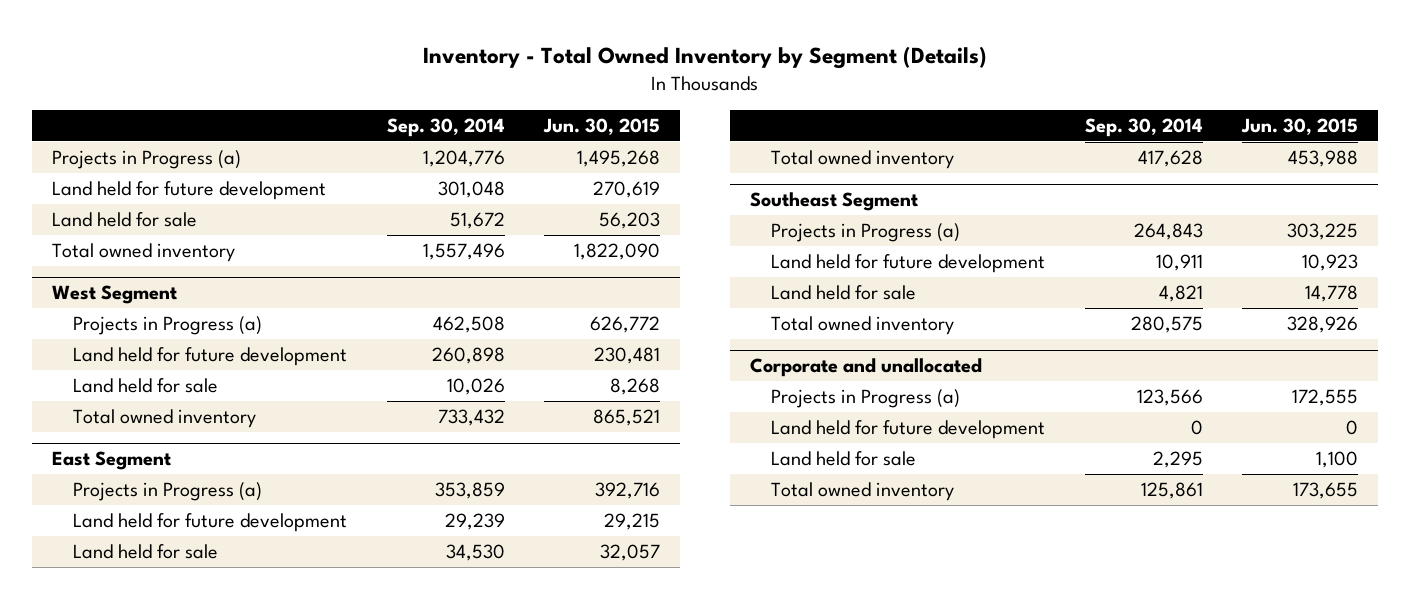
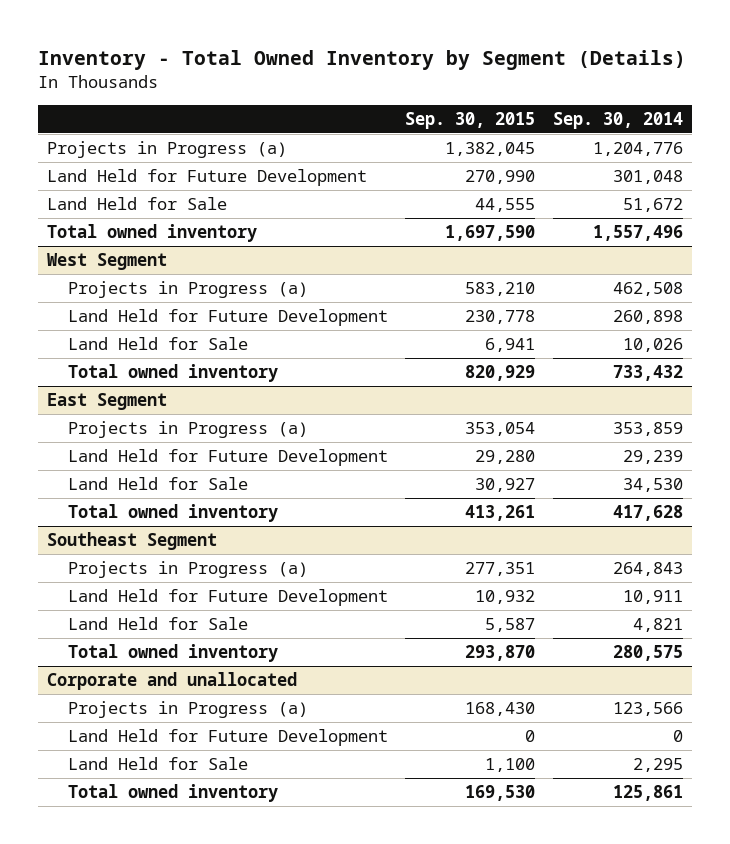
[543,117,661,135] Jun. 30, 2015 -> none
none -> [405,111,536,129] Sep. 30, 2015
[51,180,326,200] Land held for future development -> [46,169,367,187] Land Held for Future Development
[51,211,197,227] Land held for sale -> [46,197,227,211] Land Held for Sale
[73,346,348,366] Land held for future development -> [67,309,388,327] Land Held for Future Development
[73,377,219,393] Land held for sale -> [67,337,248,351] Land Held for Sale
[73,512,348,532] Land held for future development -> [67,449,388,467] Land Held for Future Development
[73,543,219,559] Land held for sale -> [67,477,248,491] Land Held for Sale
[771,253,1046,273] Land held for future development -> [67,589,388,607] Land Held for Future Development
[771,284,917,300] Land held for sale -> [67,617,248,631] Land Held for Sale
[771,419,1046,439] Land held for future development -> [67,729,388,747] Land Held for Future Development
[771,450,917,466] Land held for sale -> [67,757,248,771] Land Held for Sale

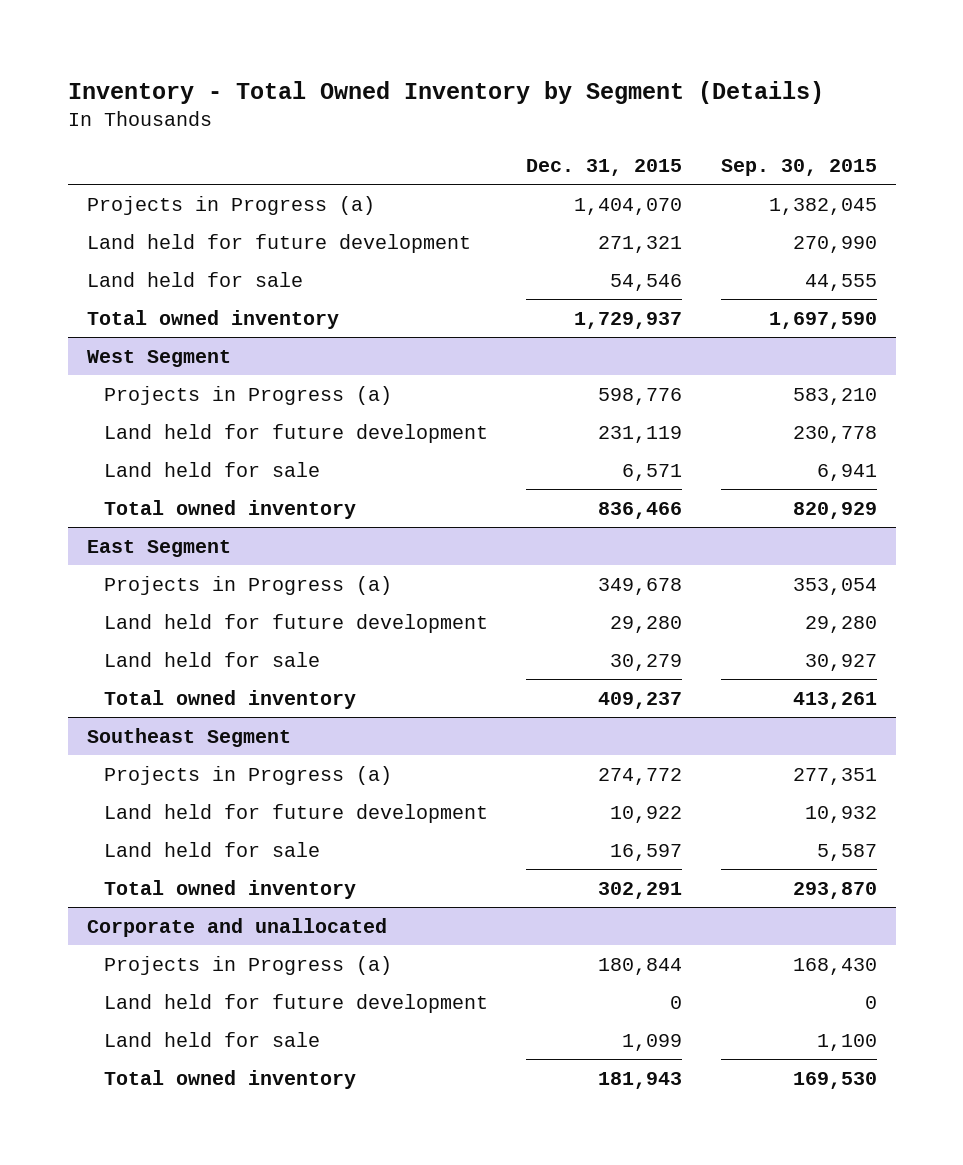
[553,111,684,129] Sep. 30, 2014 -> none
none -> [526,159,683,177] Dec. 31, 2015
[46,169,367,187] Land Held for Future Development -> [86,233,471,253] Land held for future development
[46,197,227,211] Land Held for Sale -> [86,271,303,287] Land held for sale
[67,309,388,327] Land Held for Future Development -> [104,423,489,443] Land held for future development
[67,337,248,351] Land Held for Sale -> [104,461,321,477] Land held for sale
[67,449,388,467] Land Held for Future Development -> [104,613,489,633] Land held for future development
[67,477,248,491] Land Held for Sale -> [104,651,321,667] Land held for sale
[67,589,388,607] Land Held for Future Development -> [104,803,489,823] Land held for future development
[67,617,248,631] Land Held for Sale -> [104,841,321,857] Land held for sale
[67,729,388,747] Land Held for Future Development -> [104,993,489,1013] Land held for future development
[67,757,248,771] Land Held for Sale -> [104,1031,321,1047] Land held for sale

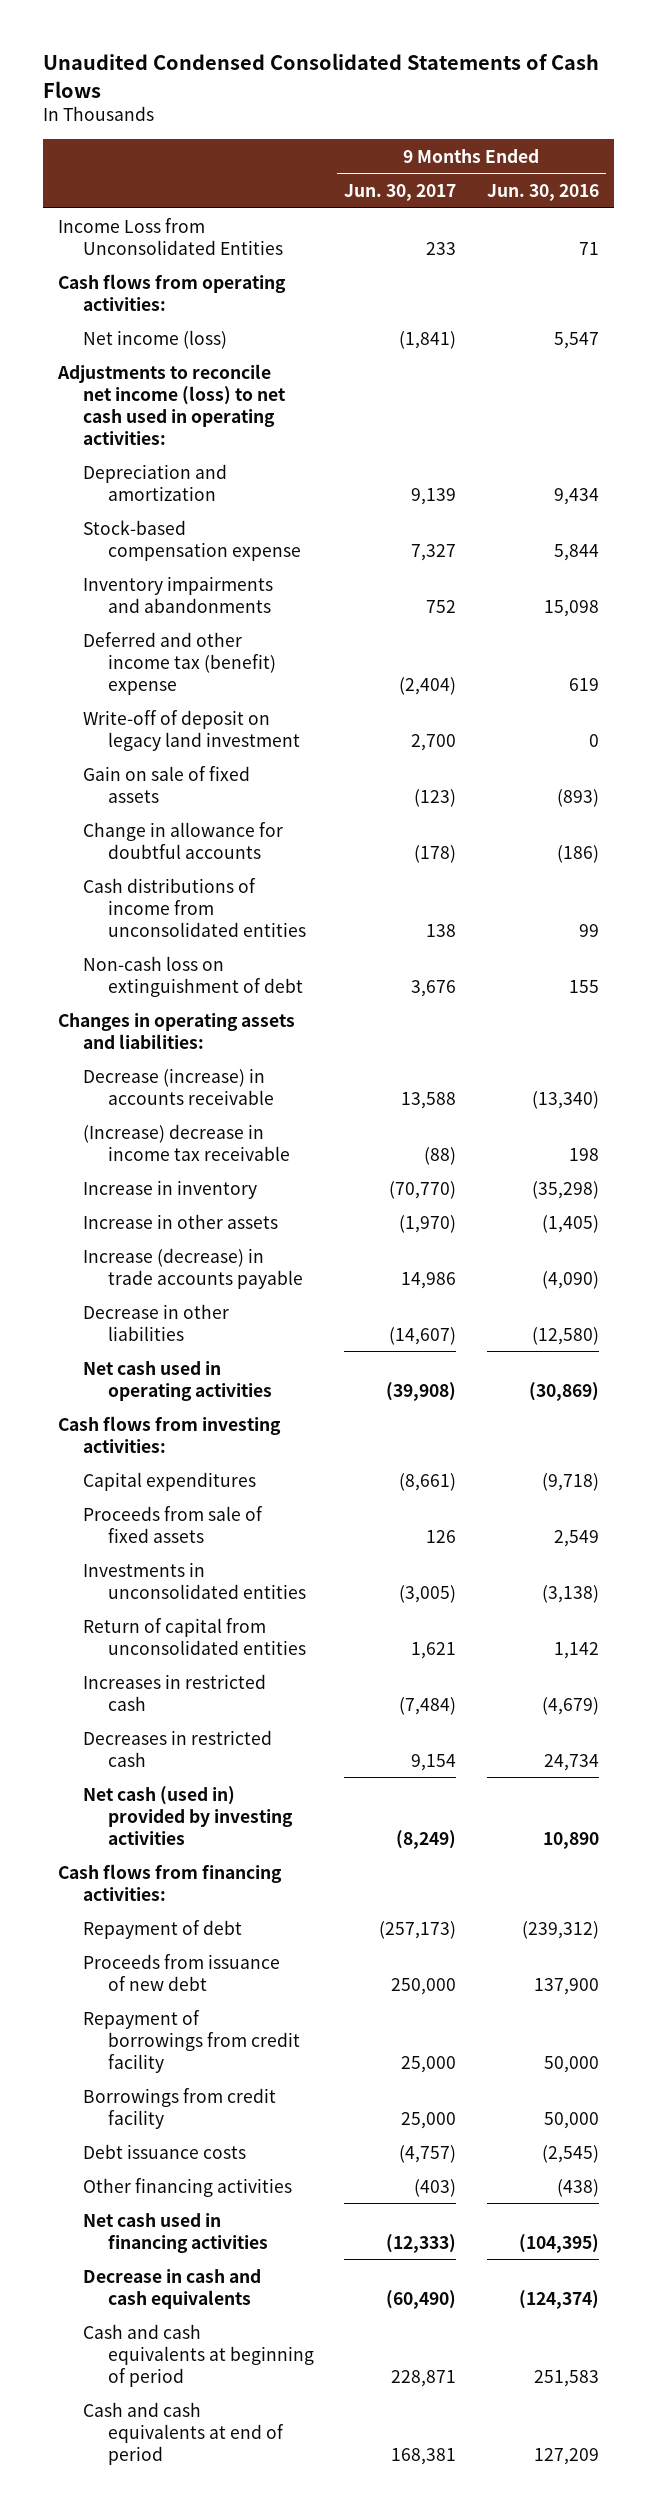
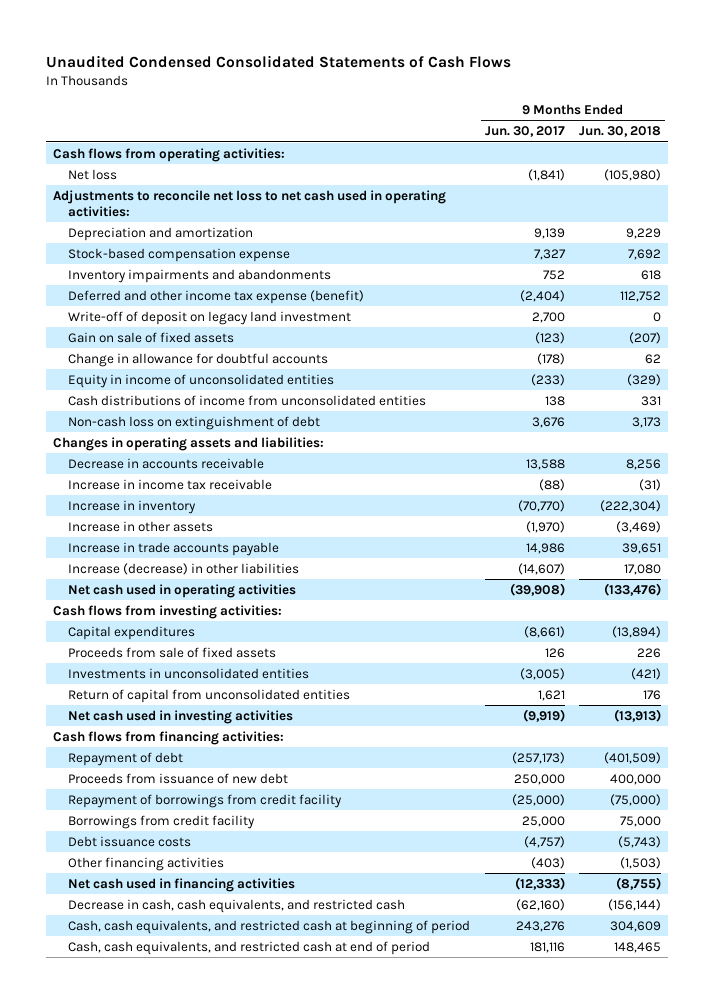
[486,184,599,202] Jun. 30, 2016 -> none
none -> [579,126,662,138] Jun. 30, 2018
[58,217,284,255] Income Loss from Unconsolidated Entities -> none
[83,329,228,349] Net income (loss) -> [68,168,118,180] Net loss
[57,363,287,445] Adjustments to reconcile net income (loss) to net cash used in operating activities: -> [52,189,446,218] Adjustments to reconcile net loss to net cash used in operating activities:
[83,631,276,695] Deferred and other income tax (benefit) expense -> [68,289,365,304] Deferred and other income tax expense (benefit)
none -> [68,373,335,388] Equity in income of unconsolidated entities
[83,1067,274,1105] Decrease (increase) in accounts receivable -> [68,457,265,469] Decrease in accounts receivable
[83,1123,290,1161] (Increase) decrease in income tax receivable -> [68,478,273,490] Increase in income tax receivable
[83,1247,303,1289] Increase (decrease) in trade accounts payable -> [68,541,280,556] Increase in trade accounts payable
[83,1303,230,1341] Decrease in other liabilities -> [68,562,300,575] Increase (decrease) in other liabilities
[83,1673,267,1711] Increases in restricted cash -> none
[83,1729,273,1767] Decreases in restricted cash -> none
[83,1785,293,1845] Net cash (used in) provided by investing activities -> [68,709,294,724] Net cash used in investing activities
[396,1829,457,1849] (8,249) -> [522,708,565,722] (9,919)
[401,2055,457,2073] 25,000 -> [511,793,565,806] (25,000)
[83,2268,262,2309] Decrease in cash and cash equivalents -> [68,898,406,913] Decrease in cash, cash equivalents, and restricted cash
[386,2289,457,2309] (60,490) -> [515,898,565,911] (62,160)
[83,2323,314,2387] Cash and cash equivalents at beginning of period -> [68,919,471,934] Cash, cash equivalents, and restricted cash at beginning of period
[391,2369,457,2387] 228,871 -> [515,920,565,932] 243,276
[83,2401,284,2465] Cash and cash equivalents at end of period -> [68,940,431,955] Cash, cash equivalents, and restricted cash at end of period
[391,2447,457,2465] 168,381 -> [529,941,565,953] 181,116

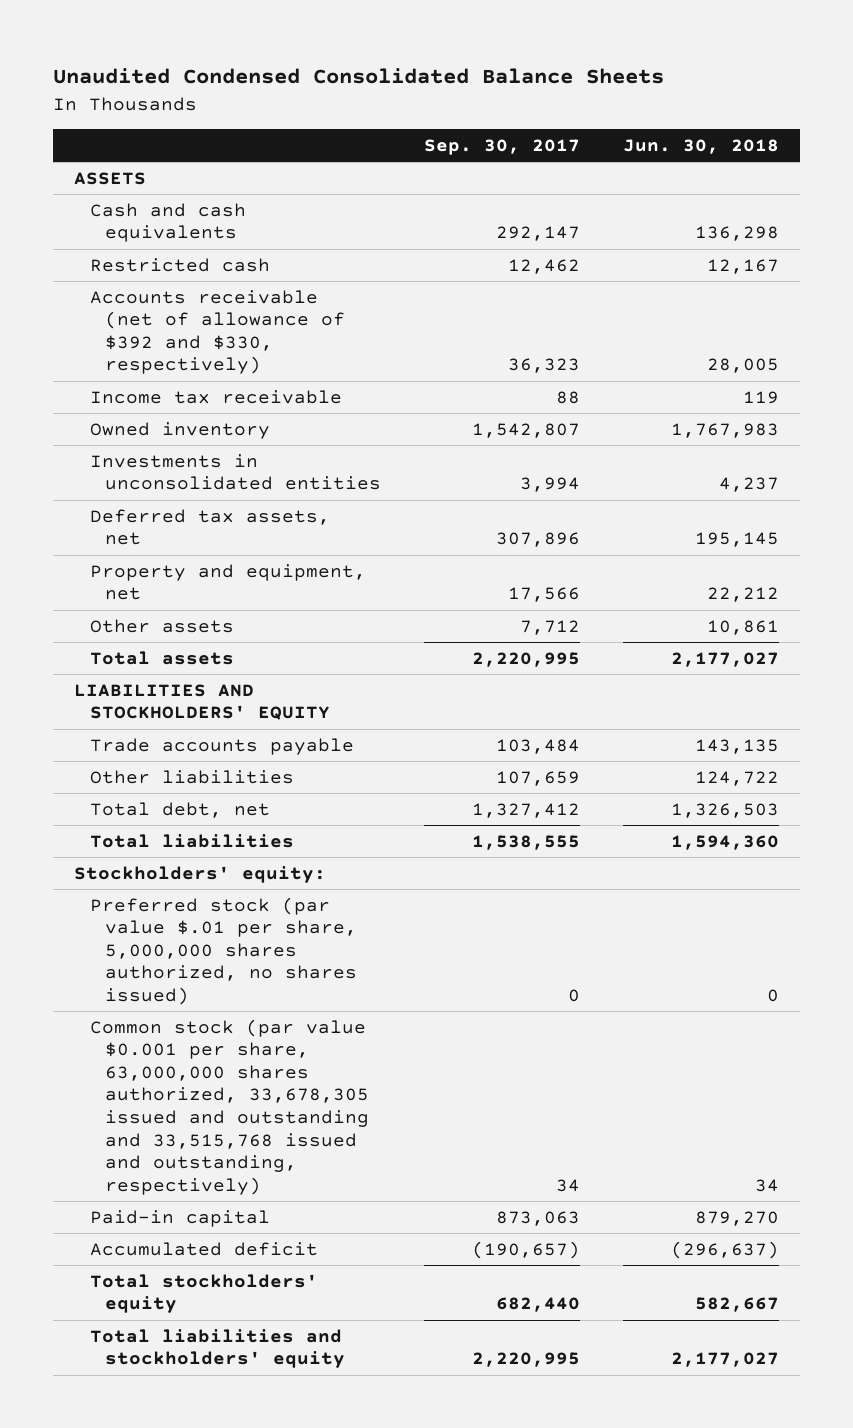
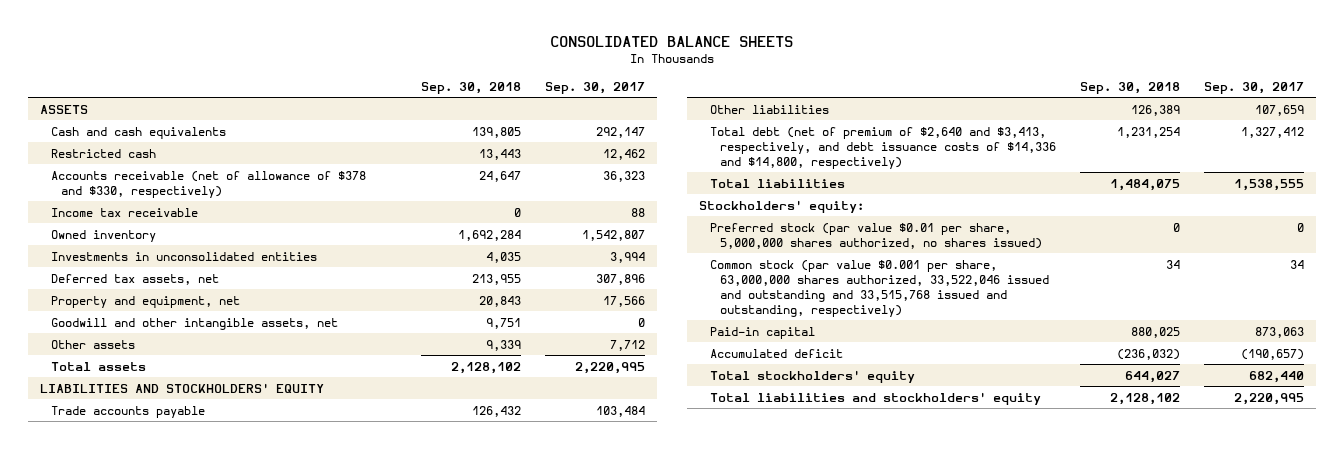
[52,68,664,85] Unaudited Condensed Consolidated Balance Sheets -> [550,35,794,47] CONSOLIDATED BALANCE SHEETS
[622,138,779,154] Jun. 30, 2018 -> none
none -> [421,81,522,94] Sep. 30, 2018
[89,289,345,375] Accounts receivable (net of allowance of $392 and $330, respectively) -> [50,170,366,198] Accounts receivable (net of allowance of $378 and $330, respectively)
none -> [50,317,338,330] Goodwill and other intangible assets, net
[89,801,270,818] Total debt, net -> [709,126,1057,169] Total debt (net of premium of $2,640 and $3,413, respectively, and debt issuance costs of $14,336 and $14,800, respectively)
[89,896,357,1006] Preferred stock (par value $.01 per share, 5,000,000 shares authorized, no shares issued) -> [709,222,1043,249] Preferred stock (par value $0.01 per share, 5,000,000 shares authorized, no shares issued)
[89,1018,369,1195] Common stock (par value $0.001 per share, 63,000,000 shares authorized, 33,678,305 issued and outstanding and 33,515,768 issued and outstanding, respectively) -> [709,259,1050,317] Common stock (par value $0.001 per share, 63,000,000 shares authorized, 33,522,046 issued and outstanding and 33,515,768 issued and outstanding, respectively)

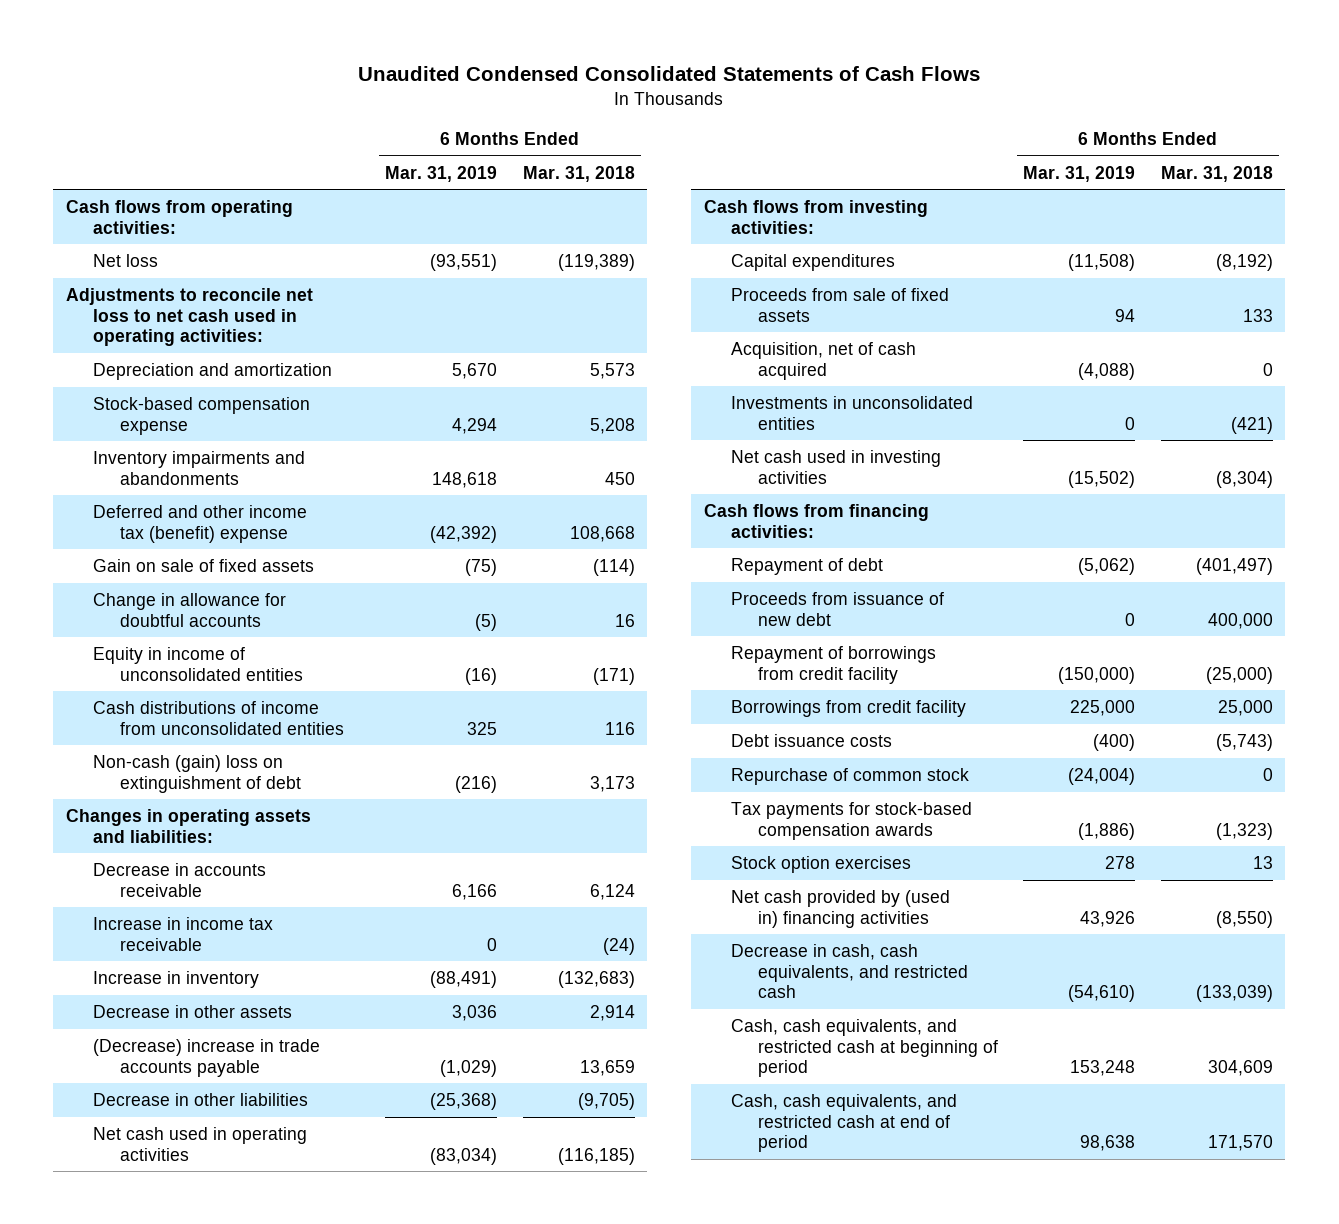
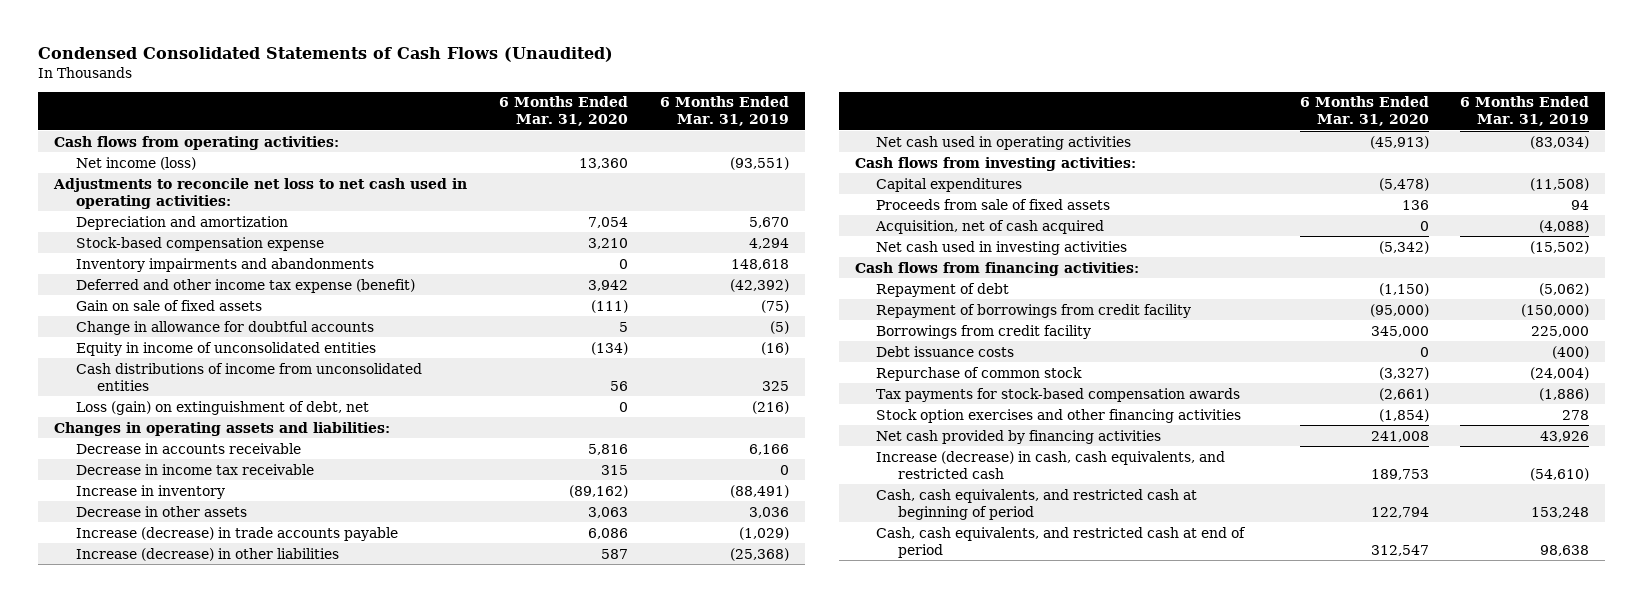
[358,65,981,81] Unaudited Condensed Consolidated Statements of Cash Flows -> [38,47,614,63] Condensed Consolidated Statements of Cash Flows (Unaudited)
[522,165,635,182] Mar. 31, 2018 -> none
none -> [498,96,628,127] 6 Months Ended Mar. 31, 2020
[93,253,159,267] Net loss -> [75,156,196,170] Net income (loss)
[93,504,308,543] Deferred and other income tax (benefit) expense -> [75,278,415,293] Deferred and other income tax expense (benefit)
[93,754,302,793] Non-cash (gain) loss on extinguishment of debt -> [75,400,369,415] Loss (gain) on extinguishment of debt, net
[93,916,274,951] Increase in income tax receivable -> [75,463,314,475] Decrease in income tax receivable
[93,1038,321,1077] (Decrease) increase in trade accounts payable -> [75,526,398,541] Increase (decrease) in trade accounts payable
[93,1092,309,1106] Decrease in other liabilities -> [75,547,339,561] Increase (decrease) in other liabilities
[730,395,973,430] Investments in unconsolidated entities -> none
[730,591,944,626] Proceeds from issuance of new debt -> none
[730,855,911,873] Stock option exercises -> [876,408,1242,423] Stock option exercises and other financing activities
[730,889,950,928] Net cash provided by (used in) financing activities -> [876,429,1162,444] Net cash provided by financing activities
[730,943,968,999] Decrease in cash, cash equivalents, and restricted cash -> [876,450,1226,479] Increase (decrease) in cash, cash equivalents, and restricted cash

